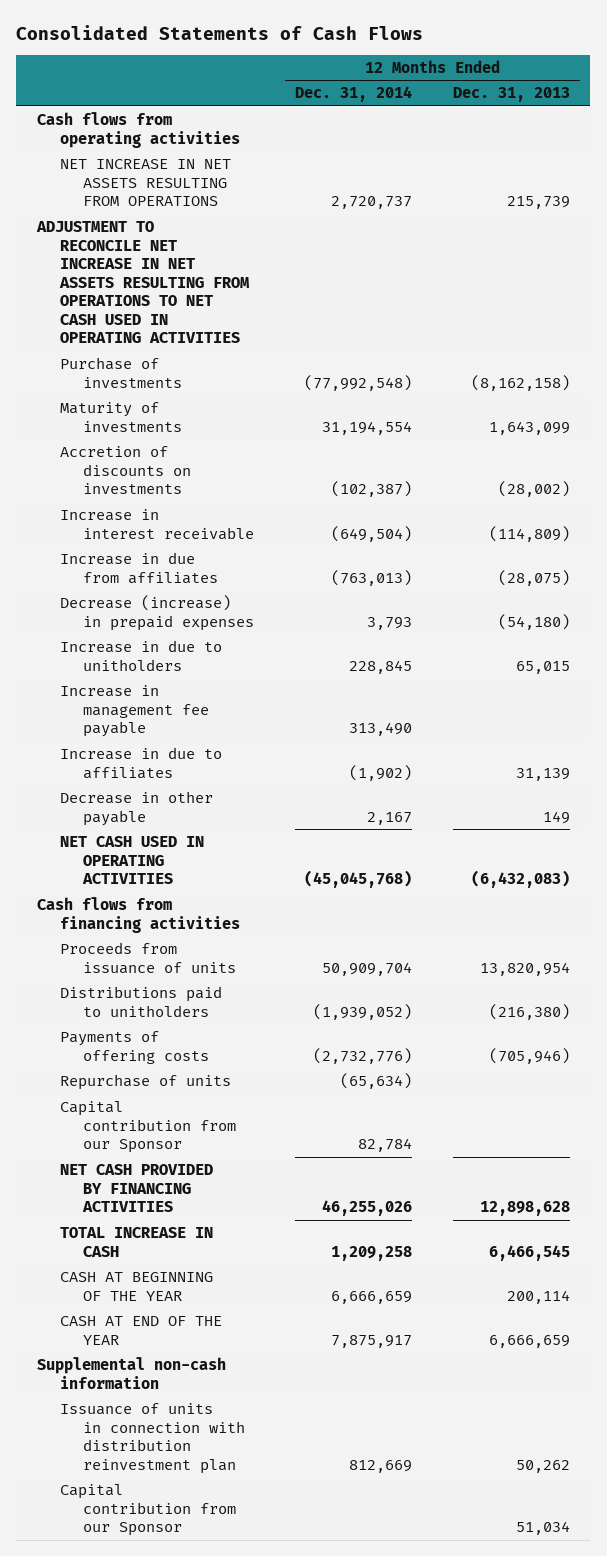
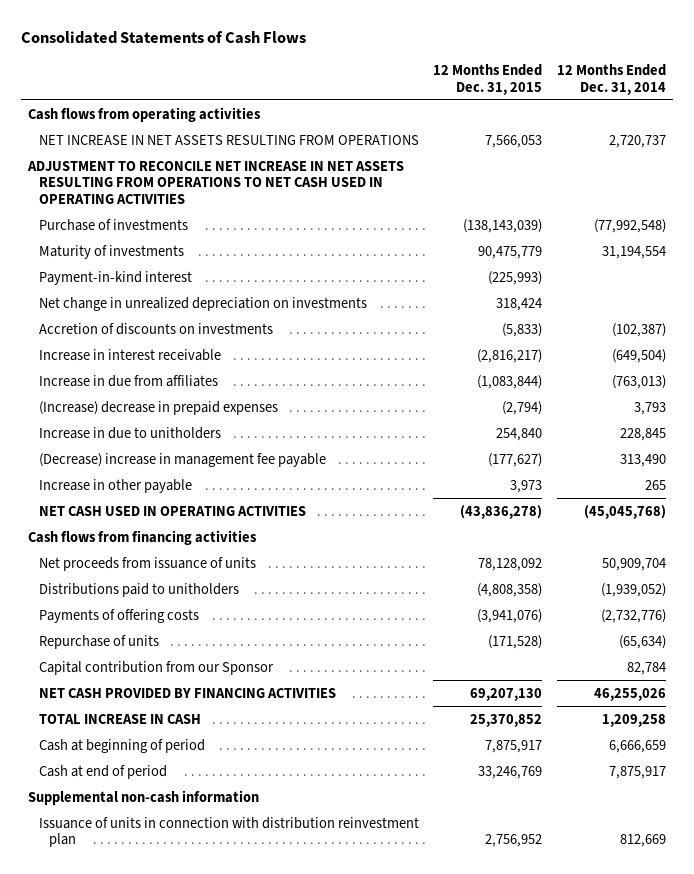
[452,87,570,103] Dec. 31, 2013 -> none
none -> [433,63,543,95] 12 Months Ended Dec. 31, 2015
none -> [38,270,192,285] Payment-in-kind interest
none -> [38,296,367,311] Net change in unrealized depreciation on investments
[60,595,255,631] Decrease (increase) in prepaid expenses -> [38,400,278,415] (Increase) decrease in prepaid expenses
[60,747,223,779] Increase in due to affiliates -> none
[60,685,210,738] Increase in management fee payable -> [38,452,326,467] (Decrease) increase in management fee payable
[60,791,214,826] Decrease in other payable -> [38,478,192,493] Increase in other payable
[367,811,413,825] 2,167 -> [644,479,666,490] 265
[60,942,237,974] Proceeds from issuance of units -> [38,556,256,571] Net proceeds from issuance of units
[60,1272,214,1301] CASH AT BEGINNING OF THE YEAR -> [38,738,205,753] Cash at beginning of period
[60,1316,223,1345] CASH AT END OF THE YEAR -> [38,764,167,779] Cash at end of period
[60,1484,237,1537] Capital contribution from our Sponsor -> none

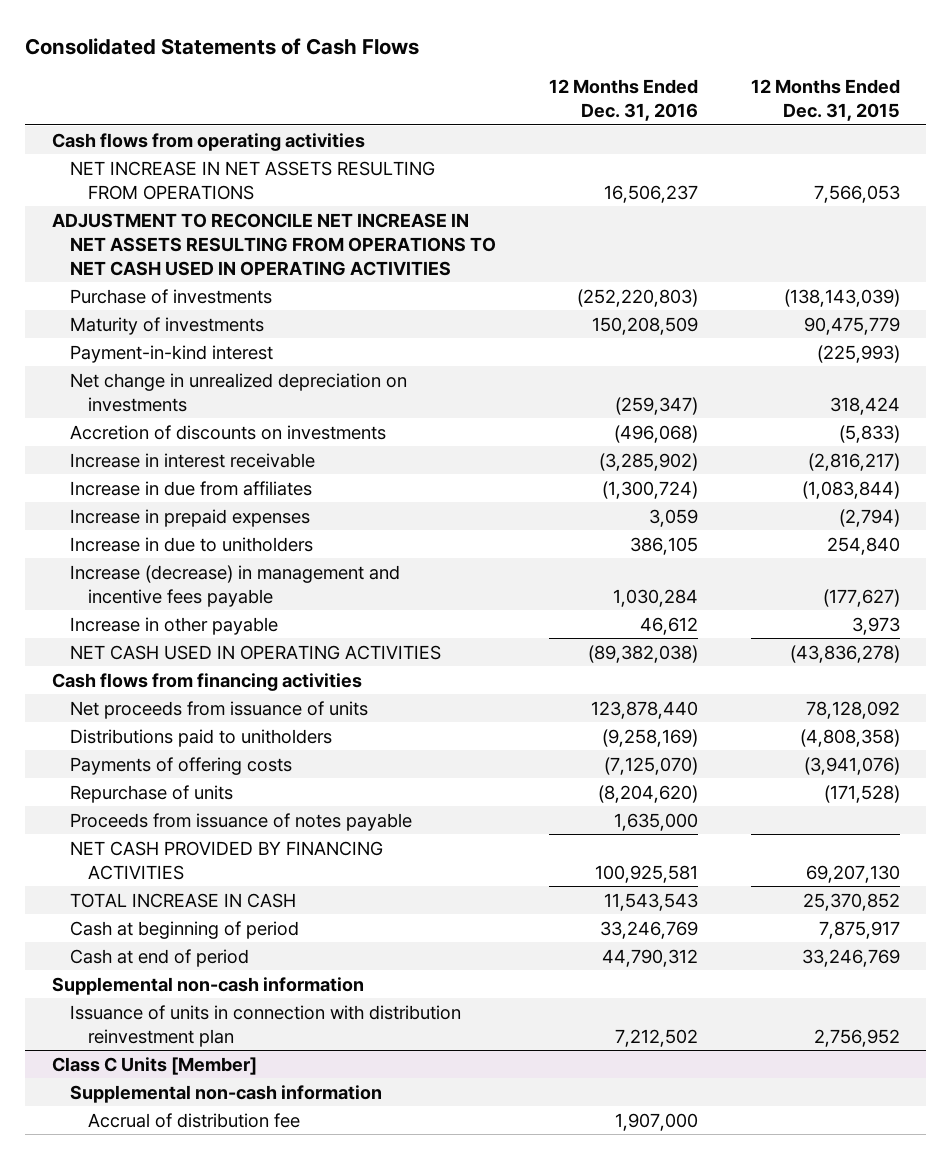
[556,63,666,95] 12 Months Ended Dec. 31, 2014 -> none
none -> [548,78,698,121] 12 Months Ended Dec. 31, 2016
[38,400,278,415] (Increase) decrease in prepaid expenses -> [69,508,310,527] Increase in prepaid expenses
[38,452,326,467] (Decrease) increase in management fee payable -> [69,564,400,607] Increase (decrease) in management and incentive fees payable
[38,660,274,675] Capital contribution from our Sponsor -> none
none -> [69,812,412,831] Proceeds from issuance of notes payable
none -> [51,1056,257,1075] Class C Units [Member]
none -> [69,1084,382,1103] Supplemental non-cash information
none -> [88,1112,301,1128] Accrual of distribution fee

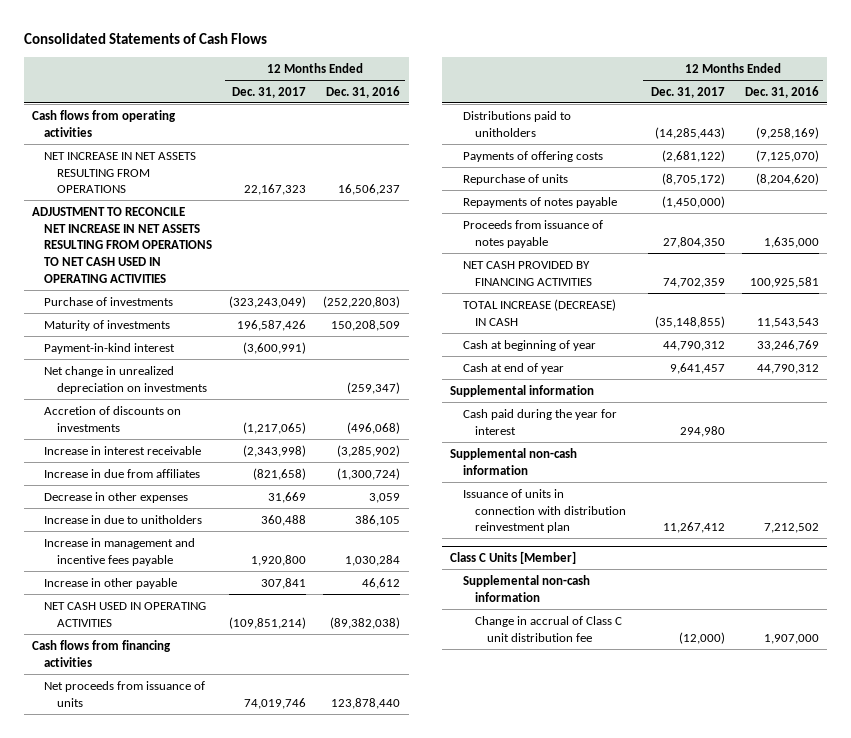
[750,78,900,121] 12 Months Ended Dec. 31, 2015 -> none
none -> [232,86,307,98] Dec. 31, 2017
[69,508,310,527] Increase in prepaid expenses -> [44,491,189,503] Decrease in other expenses
[69,564,400,607] Increase (decrease) in management and incentive fees payable -> [44,537,196,566] Increase in management and incentive fees payable
none -> [462,196,617,208] Repayments of notes payable
[69,892,296,908] TOTAL INCREASE IN CASH -> [462,298,616,326] TOTAL INCREASE (DECREASE) IN CASH
[69,920,299,939] Cash at beginning of period -> [462,339,596,351] Cash at beginning of year
[69,948,249,967] Cash at end of period -> [462,362,564,374] Cash at end of year
none -> [450,384,595,397] Supplemental information
none -> [462,408,617,435] Cash paid during the year for interest
[88,1112,301,1128] Accrual of distribution fee -> [474,615,622,642] Change in accrual of Class C unit distribution fee

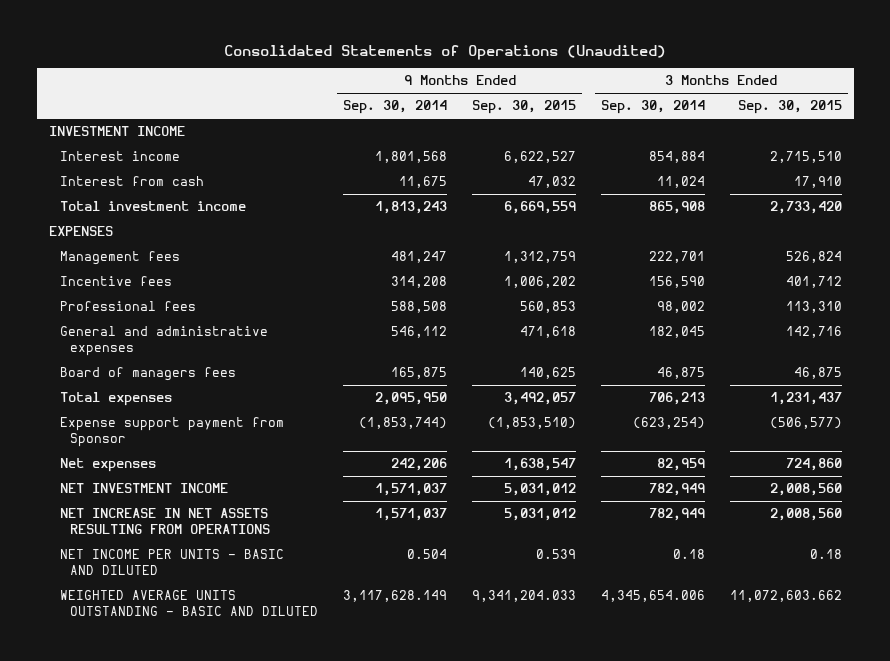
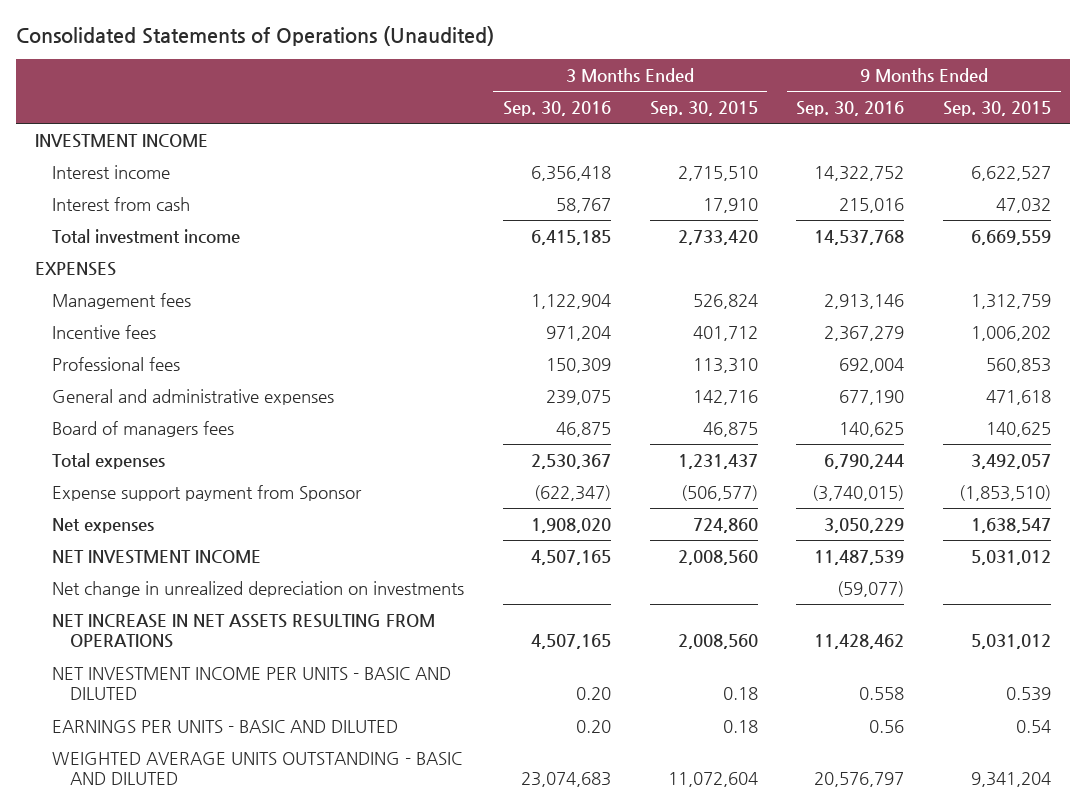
[343,100,448,115] Sep. 30, 2014 -> none
[600,100,705,115] Sep. 30, 2014 -> none
none -> [503,101,612,117] Sep. 30, 2016
none -> [796,101,905,117] Sep. 30, 2016
none -> [52,581,465,598] Net change in unrealized depreciation on investments
none -> [52,667,452,701] NET INVESTMENT INCOME PER UNITS - BASIC AND DILUTED
[59,549,284,575] NET INCOME PER UNITS - BASIC AND DILUTED -> [52,720,399,734] EARNINGS PER UNITS - BASIC AND DILUTED
[536,549,577,560] 0.539 -> [1016,720,1052,734] 0.54
[472,590,577,603] 9,341,204.033 -> [971,772,1052,788] 9,341,204
[729,590,842,603] 11,072,603.662 -> [667,772,758,788] 11,072,604

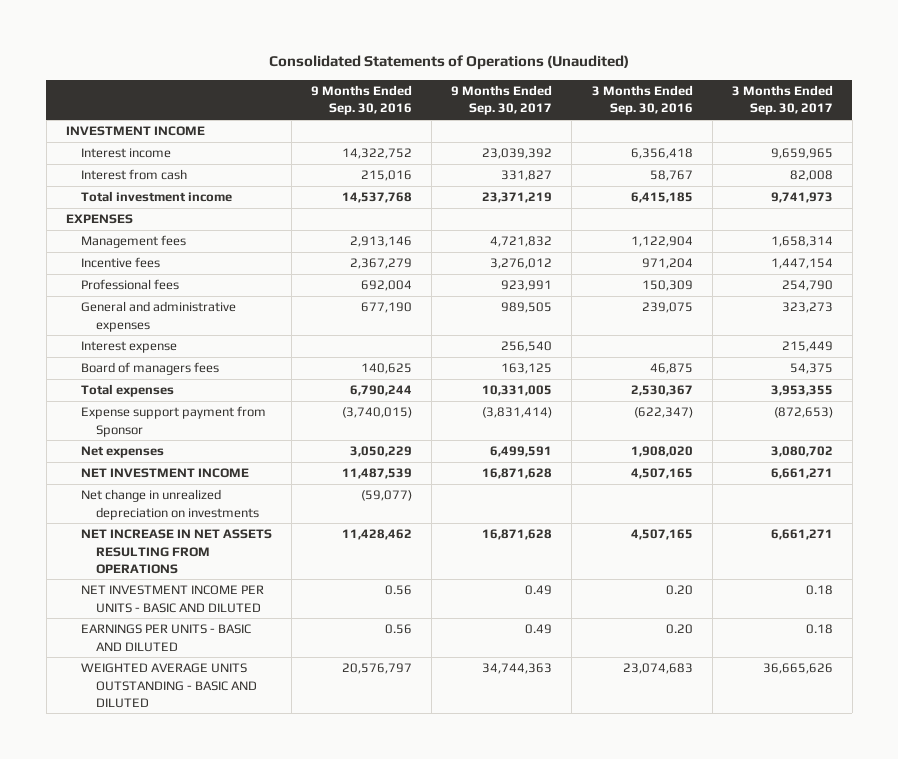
[649,101,758,117] Sep. 30, 2015 -> none
[943,101,1052,117] Sep. 30, 2015 -> none
none -> [451,85,553,116] 9 Months Ended Sep. 30, 2017
none -> [731,85,833,116] 3 Months Ended Sep. 30, 2017
none -> [81,341,178,354] Interest expense
[859,687,905,701] 0.558 -> [385,585,413,596] 0.56

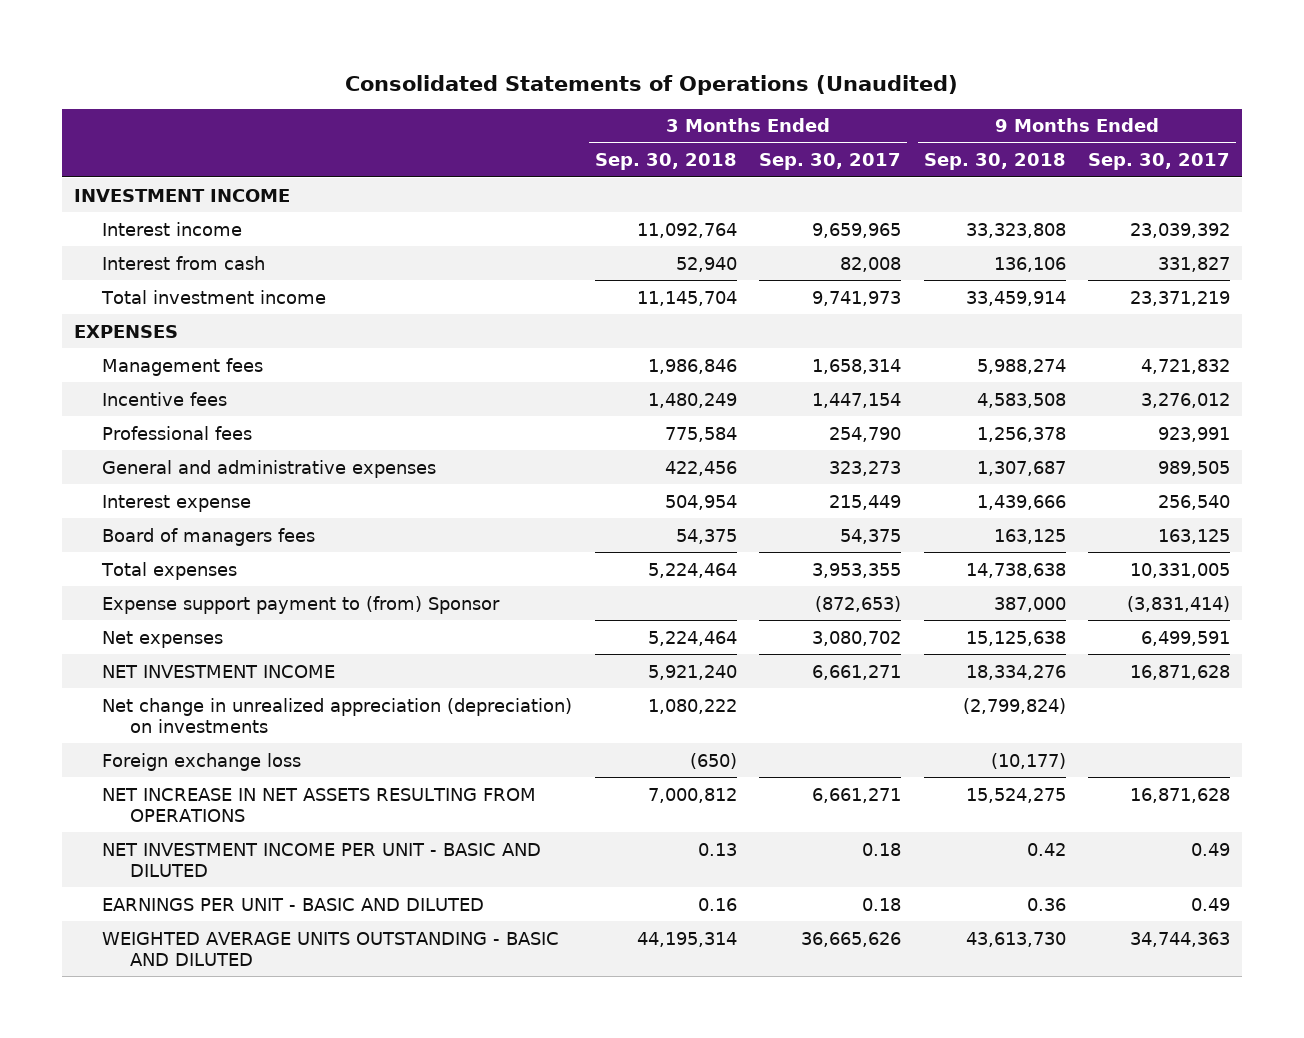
[311,85,413,116] 9 Months Ended Sep. 30, 2016 -> none
[591,85,693,116] 3 Months Ended Sep. 30, 2016 -> none
none -> [594,153,737,171] Sep. 30, 2018
none -> [923,153,1066,171] Sep. 30, 2018
[81,406,267,437] Expense support payment from Sponsor -> [101,595,500,614] Expense support payment to (from) Sponsor
[81,489,260,520] Net change in unrealized depreciation on investments -> [101,697,572,733] Net change in unrealized appreciation (depreciation) on investments
none -> [101,752,301,771] Foreign exchange loss
[81,585,265,613] NET INVESTMENT INCOME PER UNITS - BASIC AND DILUTED -> [101,842,541,877] NET INVESTMENT INCOME PER UNIT - BASIC AND DILUTED
[81,624,252,652] EARNINGS PER UNITS - BASIC AND DILUTED -> [101,897,484,911] EARNINGS PER UNIT - BASIC AND DILUTED

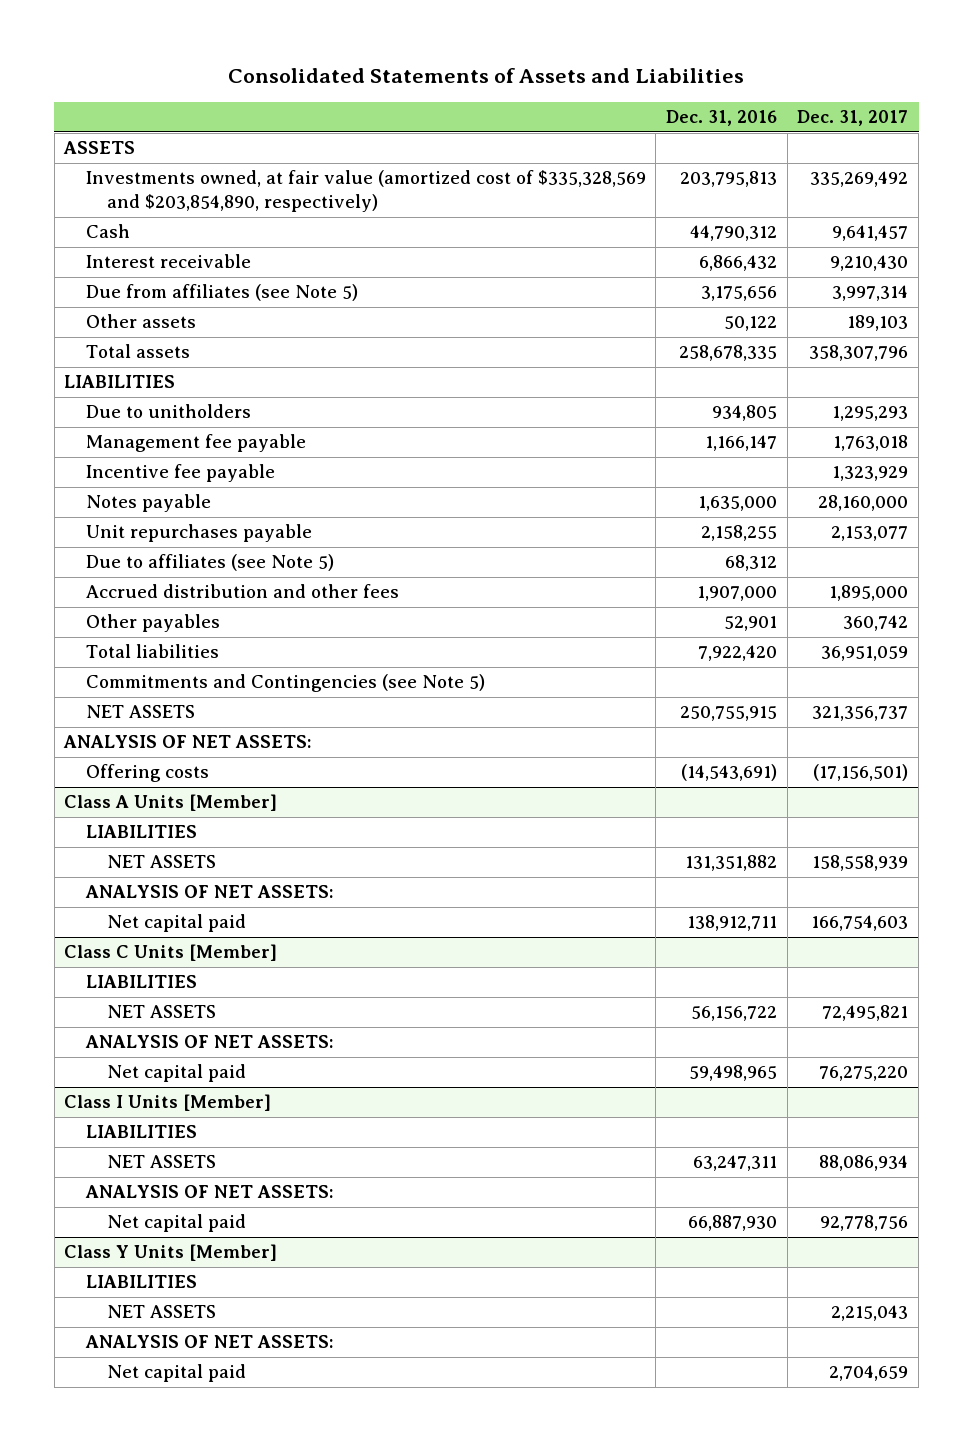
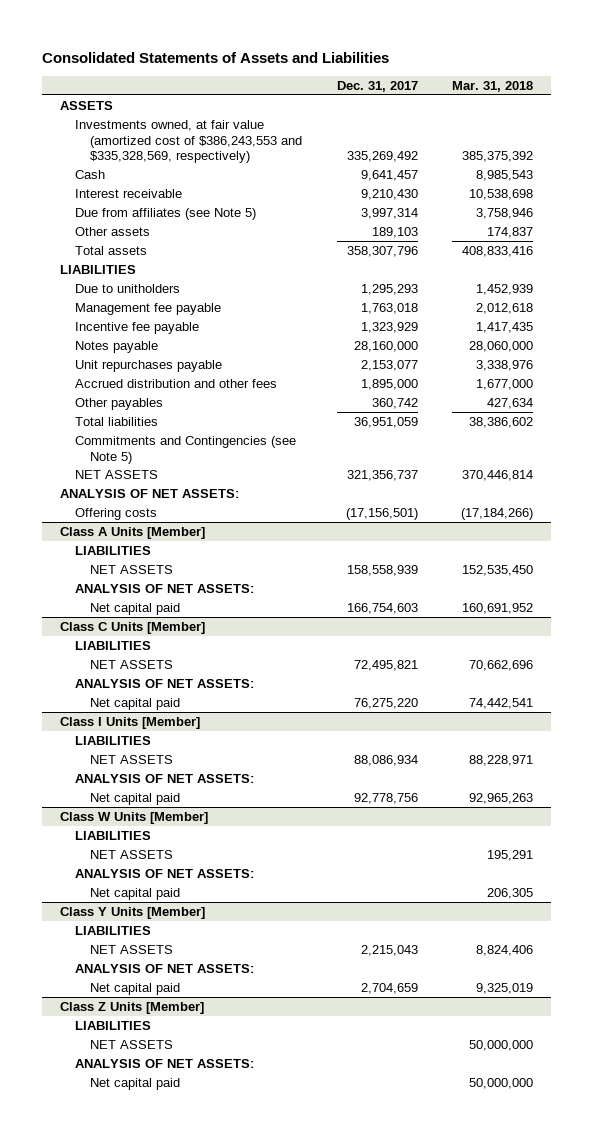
[666,110,778,127] Dec. 31, 2016 -> none
none -> [452,80,534,92] Mar. 31, 2018
[85,170,646,213] Investments owned, at fair value (amortized cost of $335,328,569 and $203,854,890, respectively) -> [74,119,302,164] Investments owned, at fair value (amortized cost of $386,243,553 and $335,328,569, respectively)
[85,554,334,572] Due to affiliates (see Note 5) -> none
none -> [59,811,208,824] Class W Units [Member]
none -> [74,830,151,840] LIABILITIES
none -> [89,849,173,859] NET ASSETS
none -> [74,868,254,878] ANALYSIS OF NET ASSETS:
none -> [89,887,180,900] Net capital paid
none -> [59,1001,204,1014] Class Z Units [Member]
none -> [74,1020,151,1030] LIABILITIES
none -> [89,1039,173,1049] NET ASSETS
none -> [74,1058,254,1068] ANALYSIS OF NET ASSETS:
none -> [89,1077,180,1090] Net capital paid

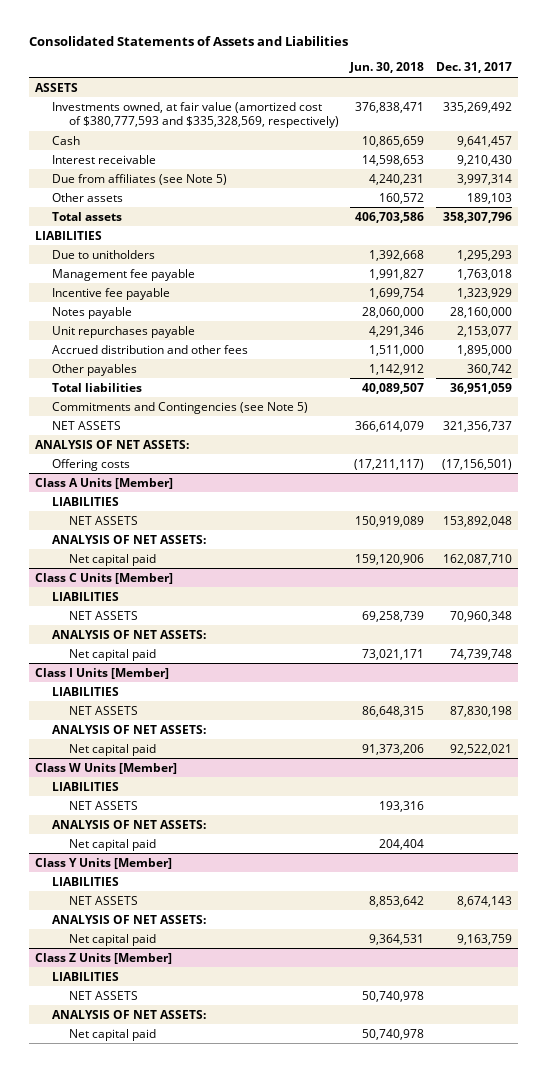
[452,80,534,92] Mar. 31, 2018 -> none
none -> [349,62,425,74] Jun. 30, 2018
[74,119,302,164] Investments owned, at fair value (amortized cost of $386,243,553 and $335,328,569, respectively) -> [51,101,339,128] Investments owned, at fair value (amortized cost of $380,777,593 and $335,328,569, respectively)
[346,564,418,576] 158,558,939 -> [442,515,512,527] 153,892,048
[346,602,418,614] 166,754,603 -> [442,553,512,565] 162,087,710
[353,659,418,671] 72,495,821 -> [449,610,512,622] 70,960,348
[353,697,418,709] 76,275,220 -> [449,648,512,660] 74,739,748
[353,754,418,766] 88,086,934 -> [449,705,512,717] 87,830,198
[353,792,418,804] 92,778,756 -> [449,743,512,755] 92,522,021
[360,944,418,956] 2,215,043 -> [456,895,512,907] 8,674,143
[360,982,418,994] 2,704,659 -> [456,933,512,945] 9,163,759

